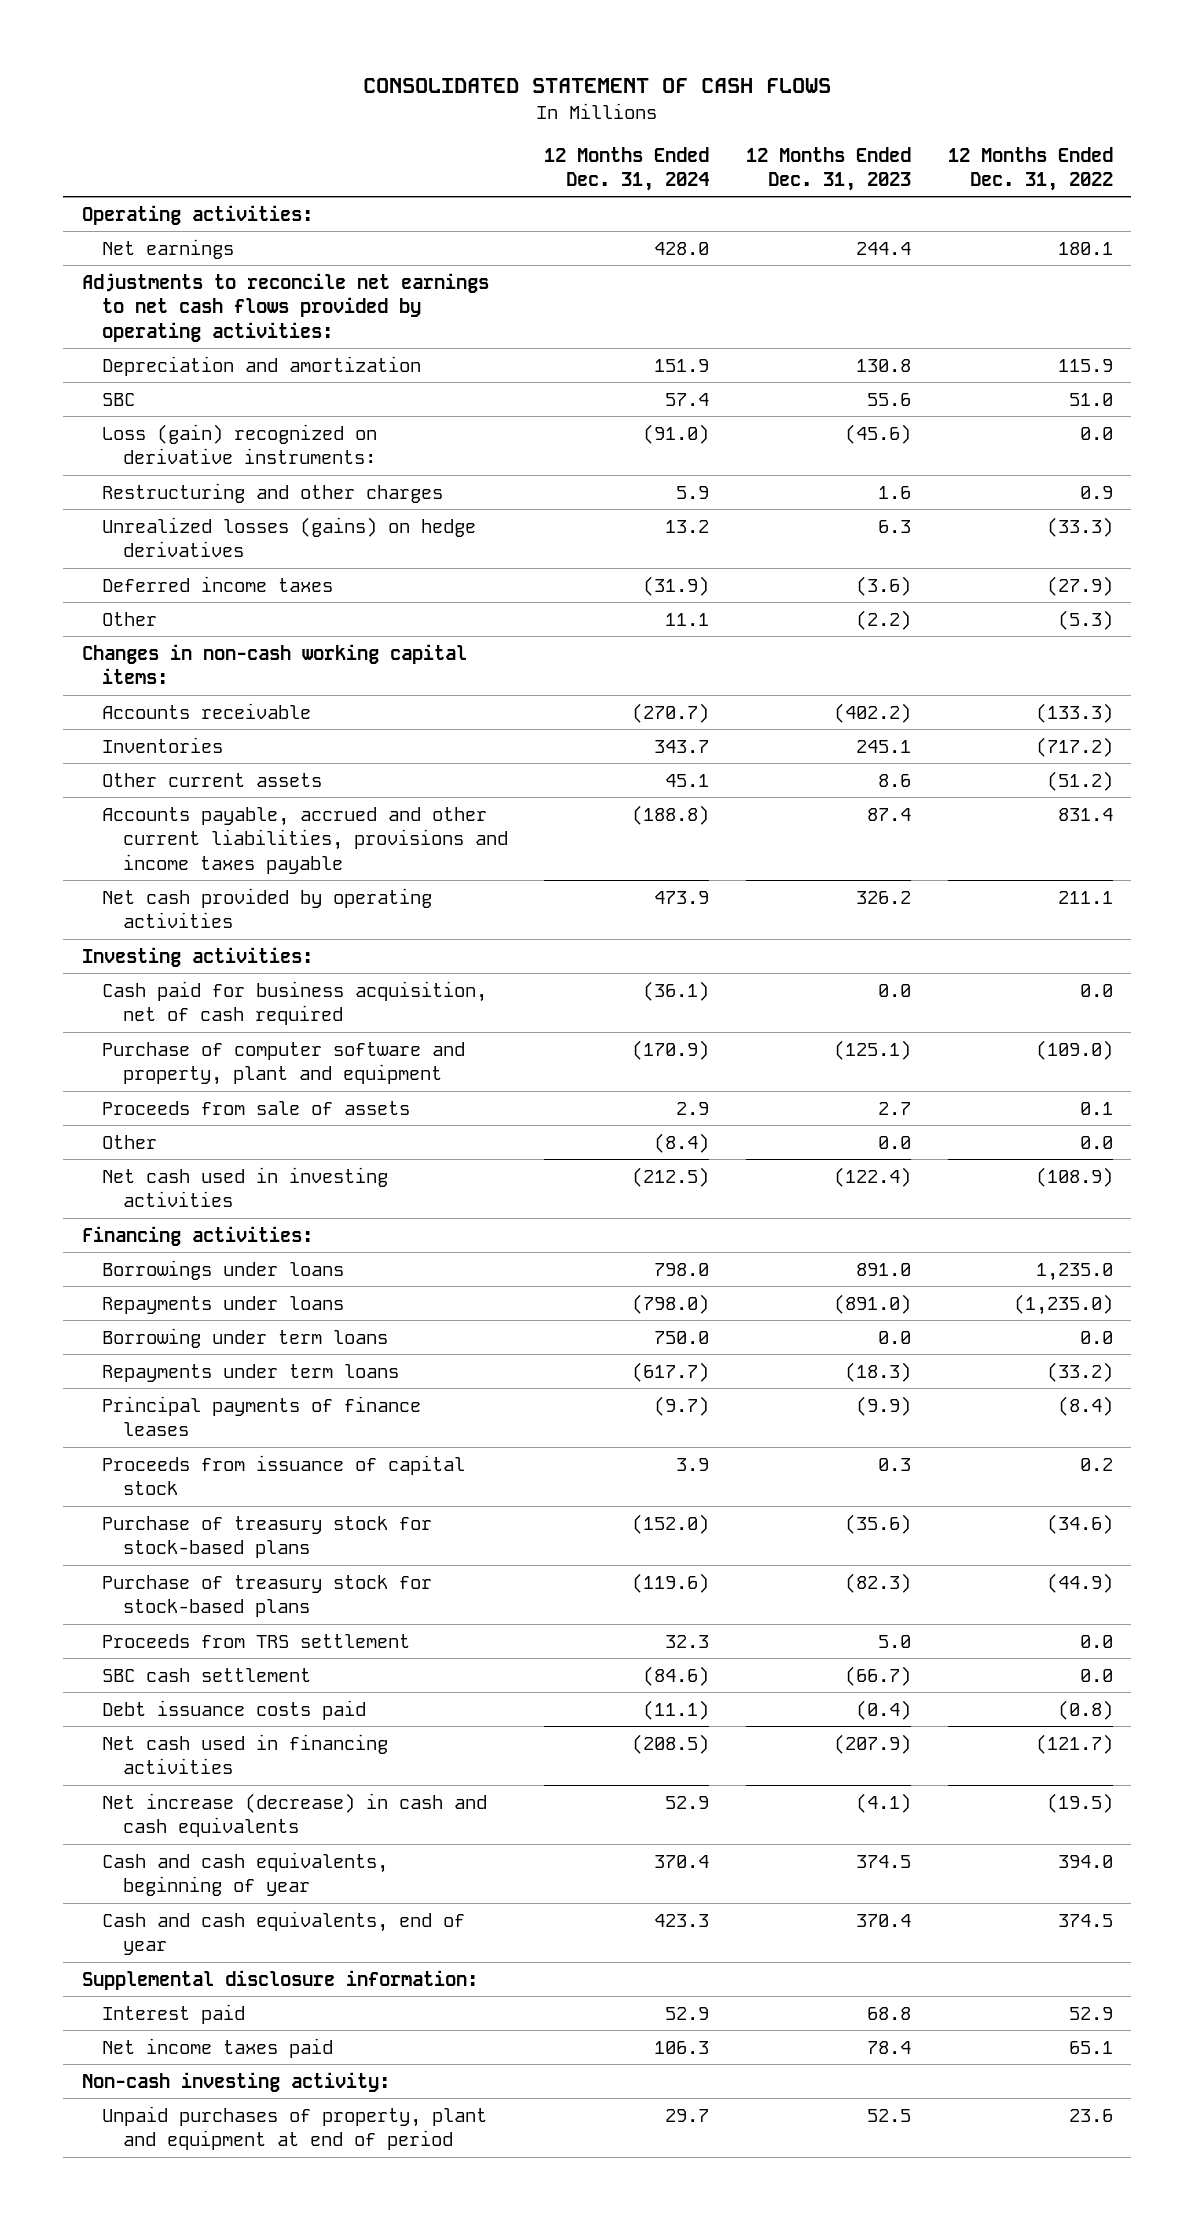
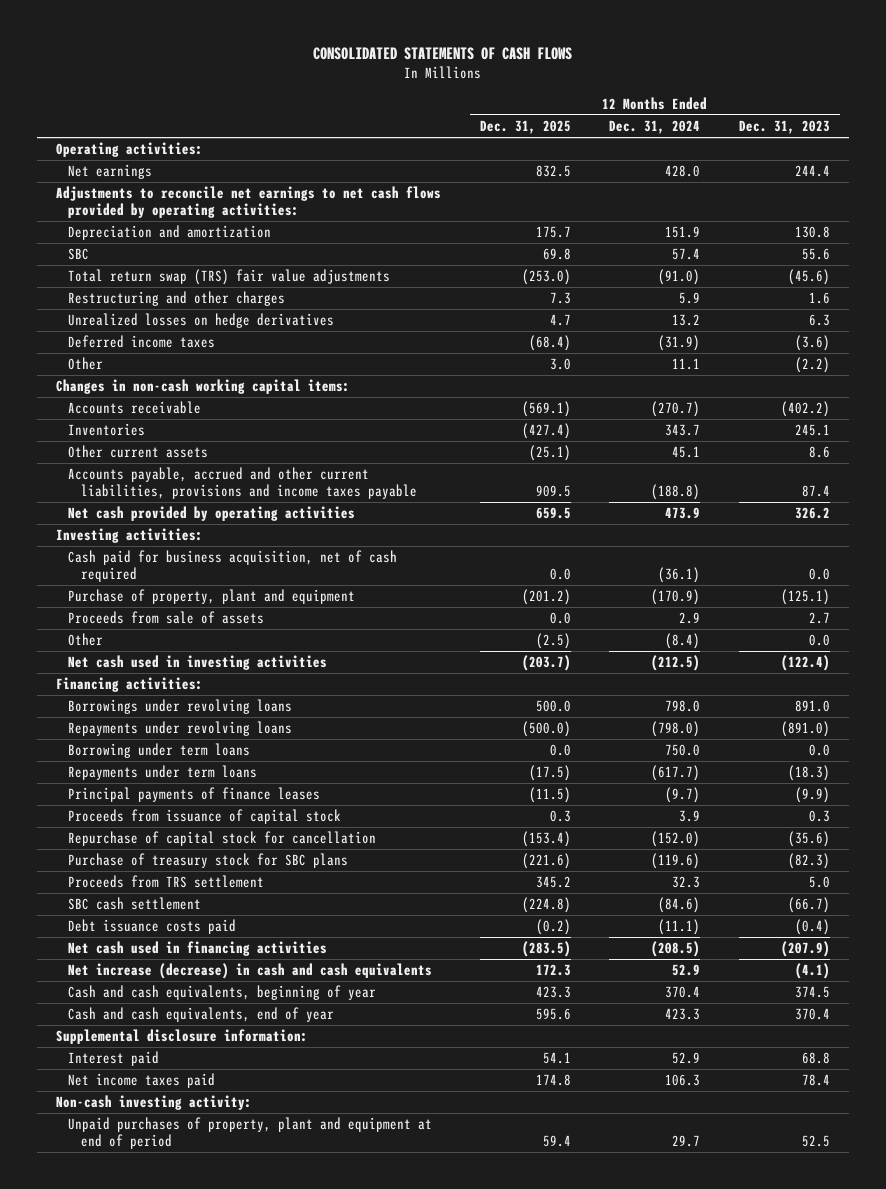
[363,77,832,93] CONSOLIDATED STATEMENT OF CASH FLOWS -> [312,46,572,60] CONSOLIDATED STATEMENTS OF CASH FLOWS
[947,146,1113,192] 12 Months Ended Dec. 31, 2022 -> none
none -> [479,119,571,134] Dec. 31, 2025
[102,423,378,465] Loss (gain) recognized on derivative instruments: -> [68,269,391,286] Total return swap (TRS) fair value adjustments
[102,516,477,558] Unrealized losses (gains) on hedge derivatives -> [68,313,335,329] Unrealized losses on hedge derivatives
[102,1041,466,1086] Purchase of computer software and property, plant and equipment -> [68,589,356,605] Purchase of property, plant and equipment
[102,1259,345,1280] Borrowings under loans -> [68,699,293,715] Borrowings under revolving loans
[102,1295,345,1314] Repayments under loans -> [68,721,293,737] Repayments under revolving loans
[102,1515,433,1559] Purchase of treasury stock for stock-based plans -> [68,831,377,847] Repurchase of capital stock for cancellation
[102,1574,433,1618] Purchase of treasury stock for stock-based plans -> [68,853,349,869] Purchase of treasury stock for SBC plans

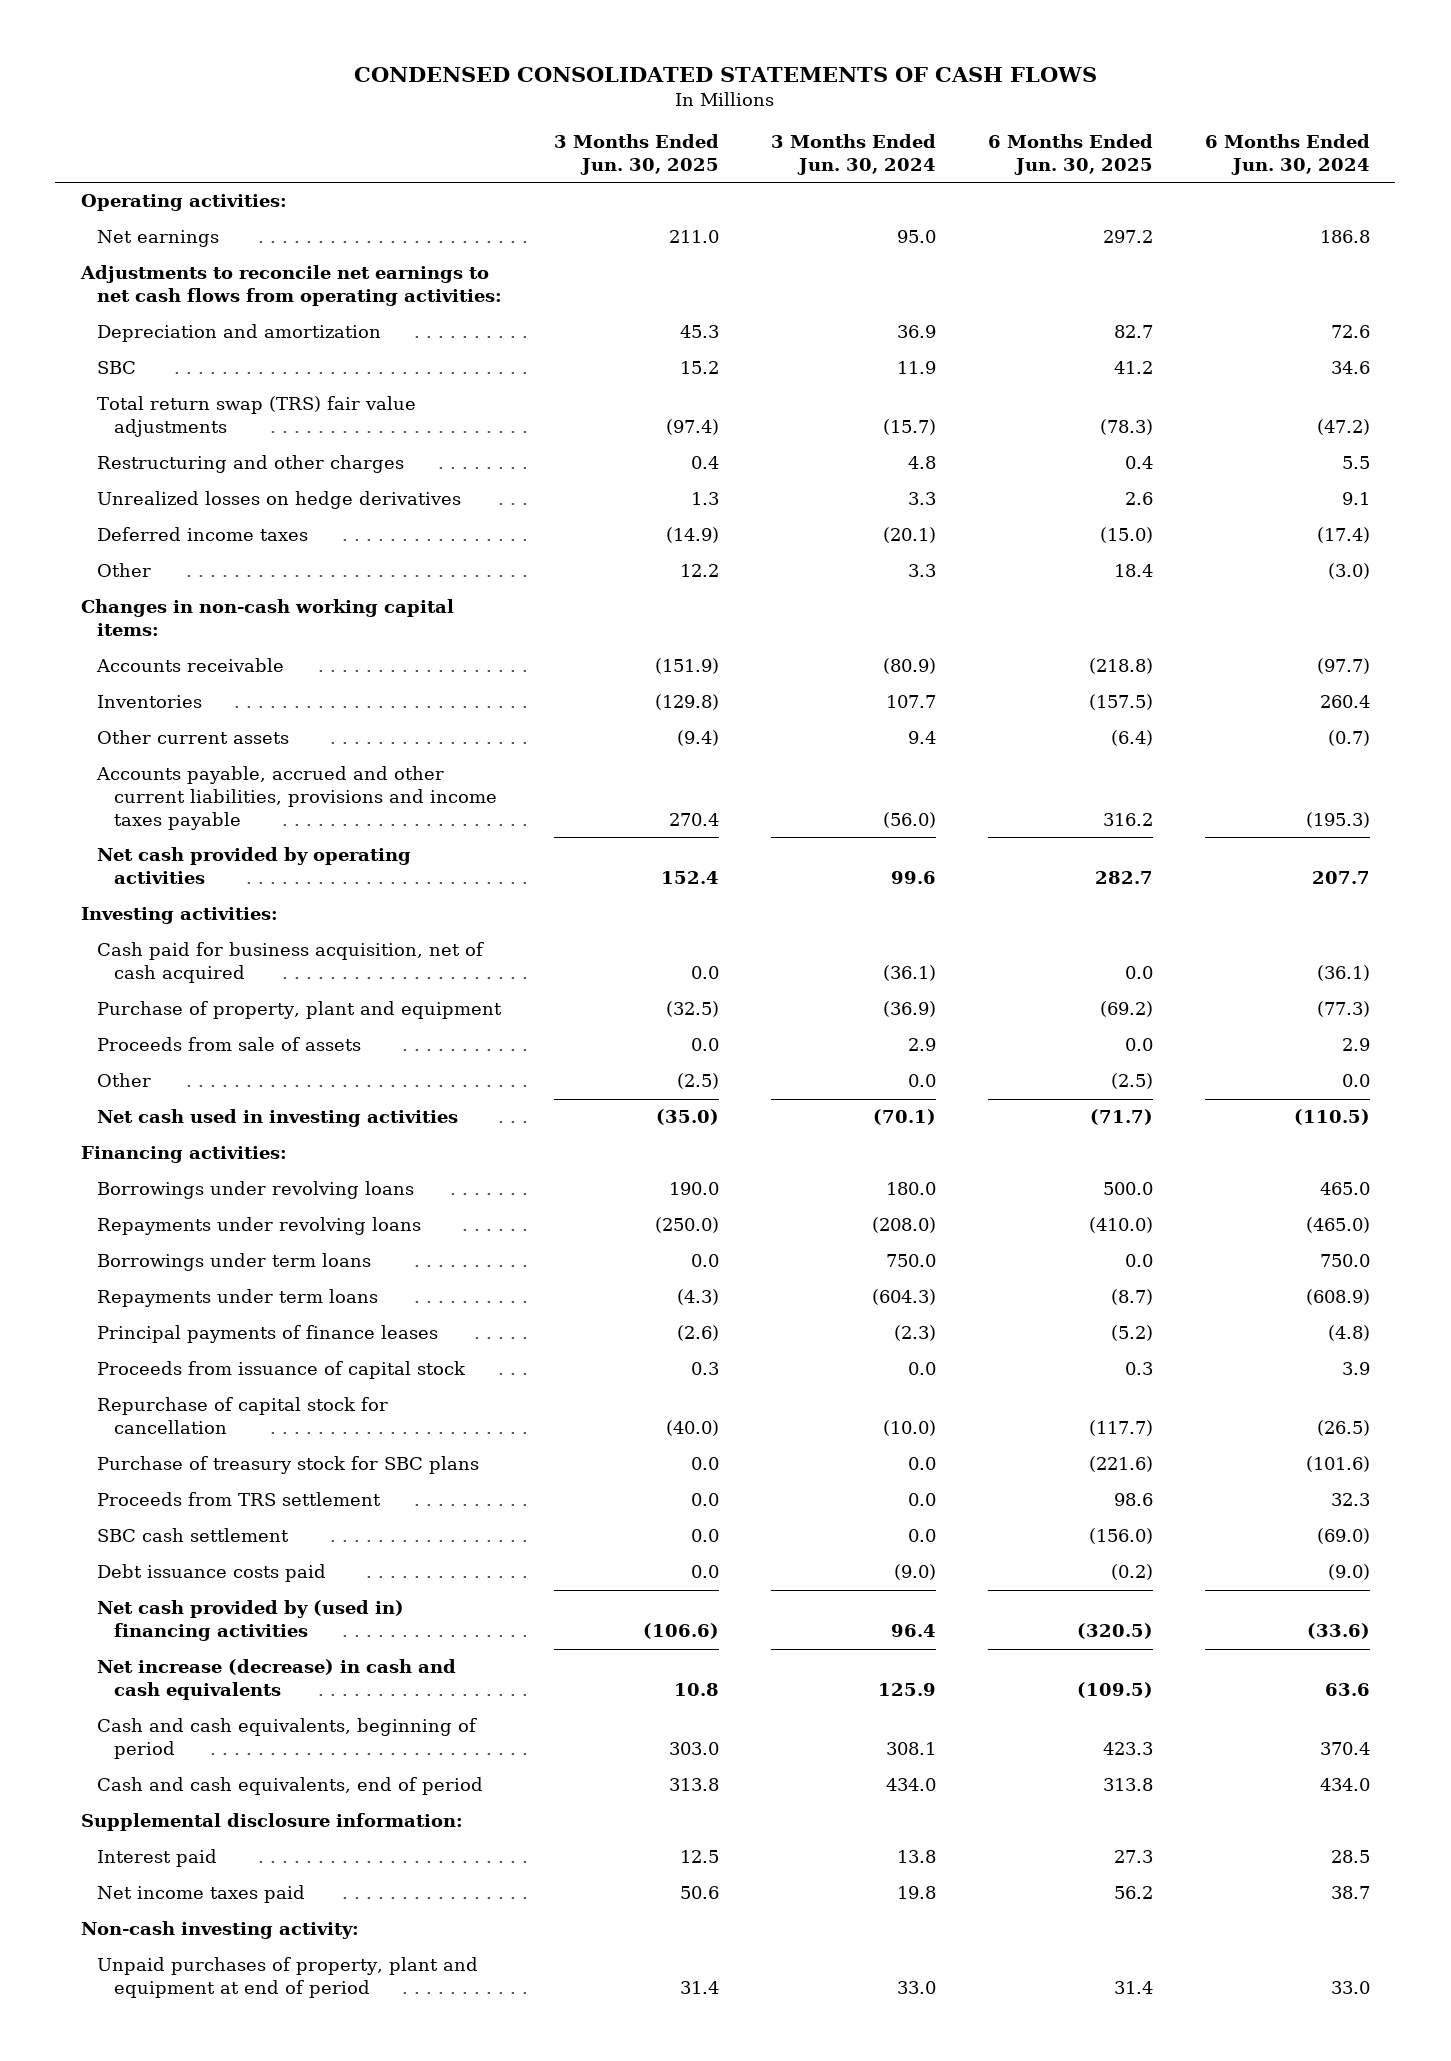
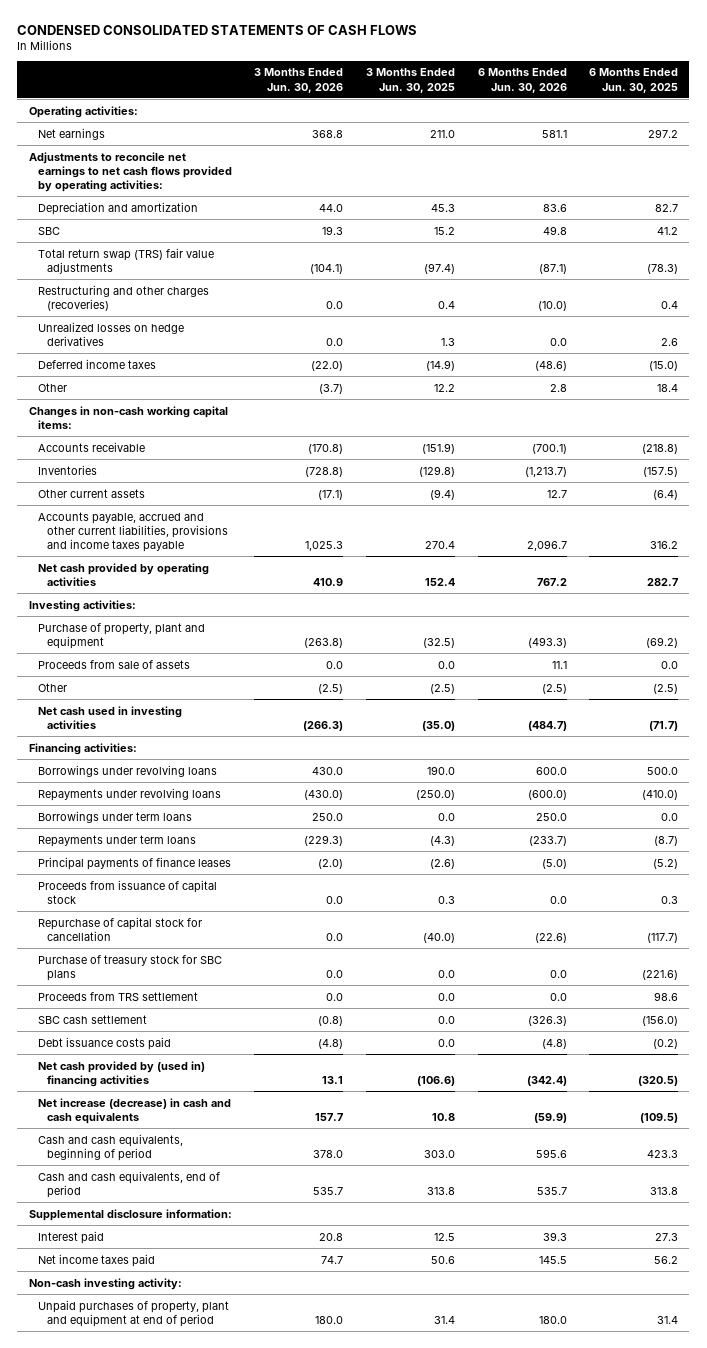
[770,134,936,176] 3 Months Ended Jun. 30, 2024 -> none
[1204,134,1370,176] 6 Months Ended Jun. 30, 2024 -> none
none -> [254,68,344,93] 3 Months Ended Jun. 30, 2026
none -> [477,68,567,93] 6 Months Ended Jun. 30, 2026
[79,265,503,307] Adjustments to reconcile net earnings to net cash flows from operating activities: -> [28,151,232,193] Adjustments to reconcile net earnings to net cash flows provided by operating activities:
[97,455,405,474] Restructuring and other charges -> [37,284,209,311] Restructuring and other charges (recoveries)
[97,942,485,984] Cash paid for business acquisition, net of cash acquired -> none

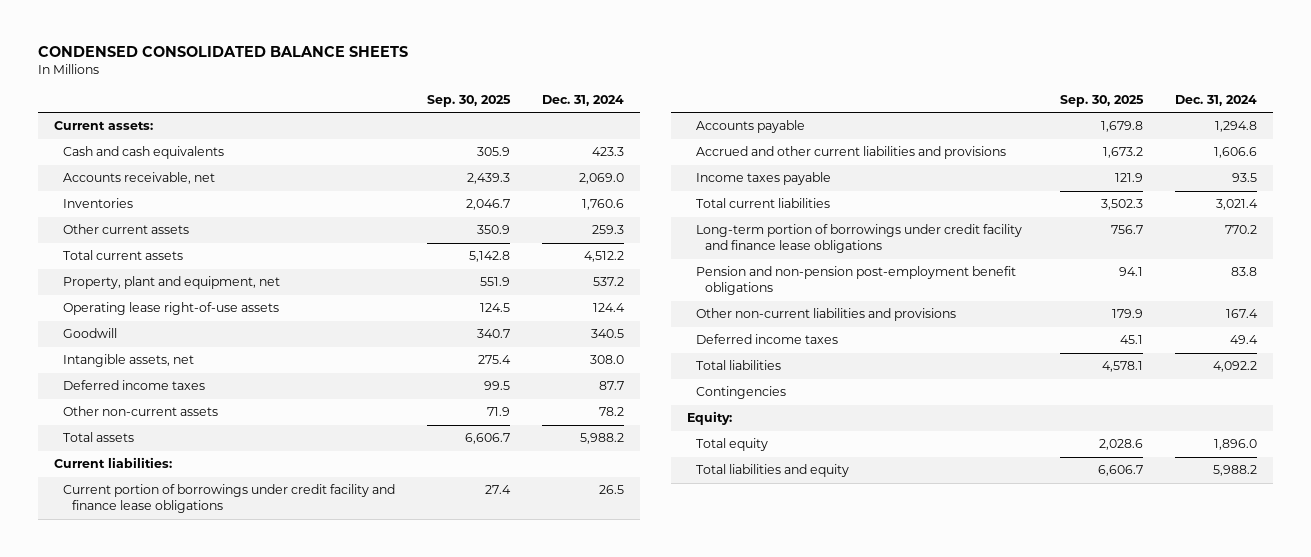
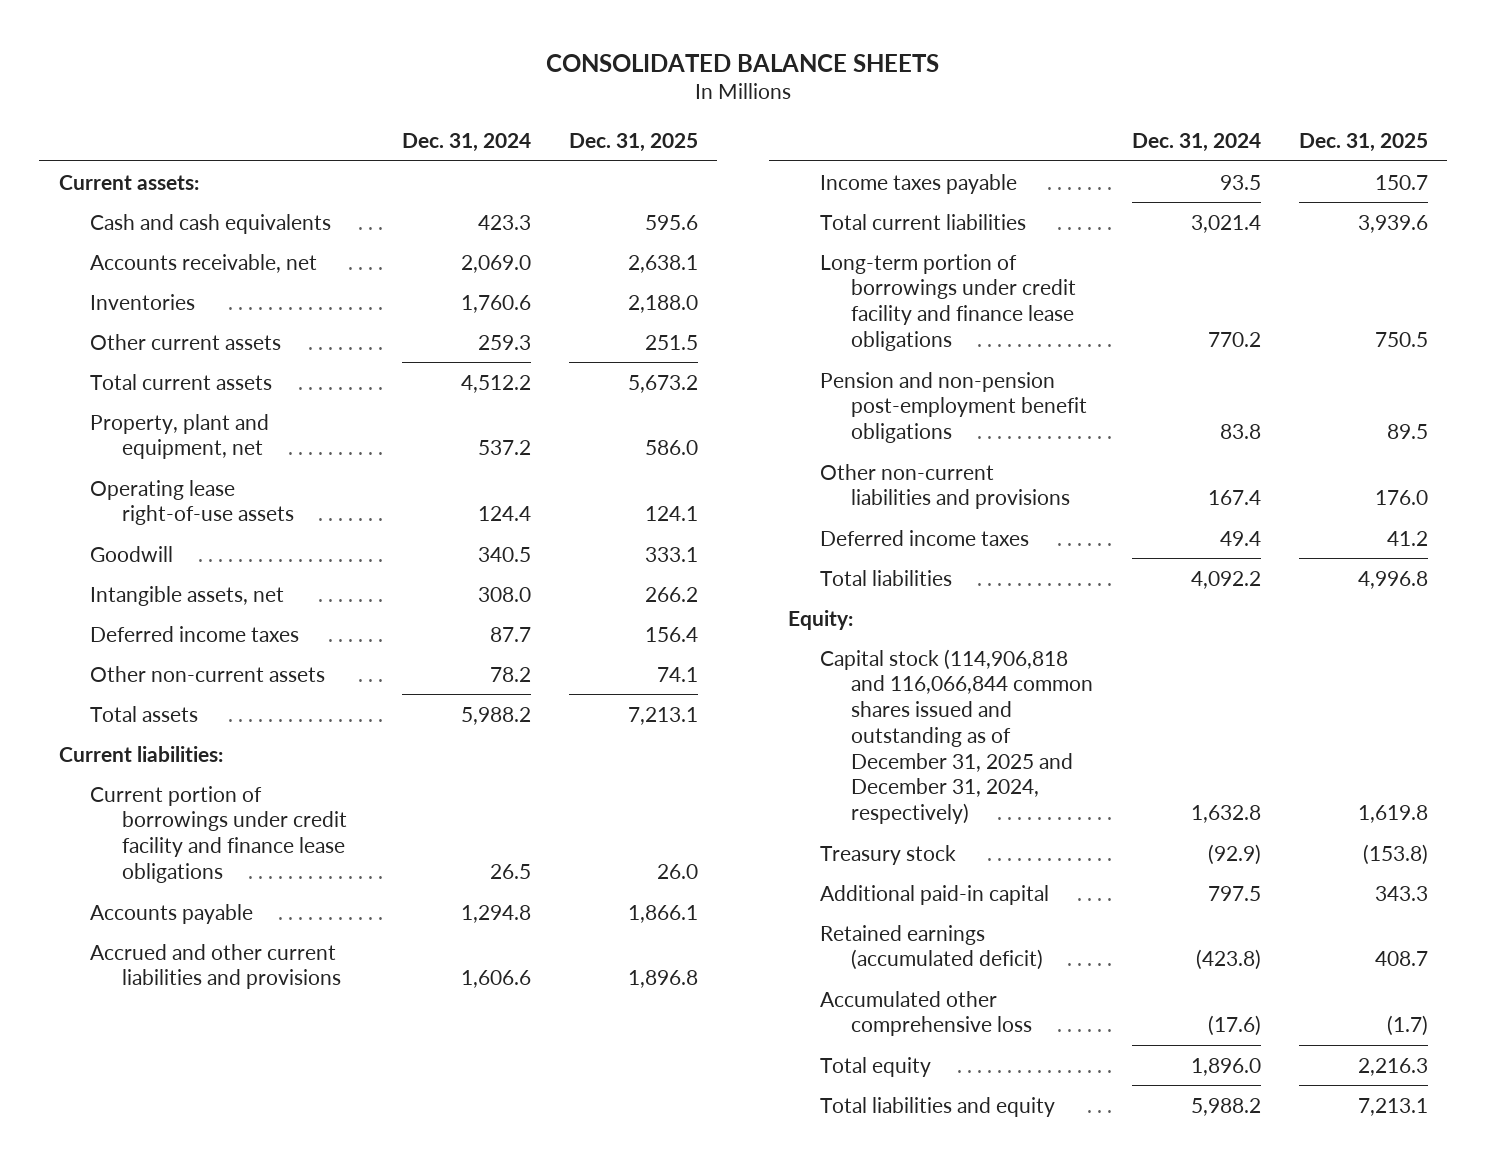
[37,46,408,58] CONDENSED CONSOLIDATED BALANCE SHEETS -> [546,53,940,72] CONSOLIDATED BALANCE SHEETS
[427,94,512,107] Sep. 30, 2025 -> none
none -> [569,132,699,152] Dec. 31, 2025
[696,386,787,400] Contingencies -> none
none -> [819,648,1094,825] Capital stock (114,906,818 and 116,066,844 common shares issued and outstanding as of December 31, 2025 and December 31, 2024, respectively)
none -> [819,844,956,865] Treasury stock
none -> [819,884,1049,905] Additional paid-in capital
none -> [819,924,1044,971] Retained earnings (accumulated deficit)
none -> [819,990,1033,1037] Accumulated other comprehensive loss

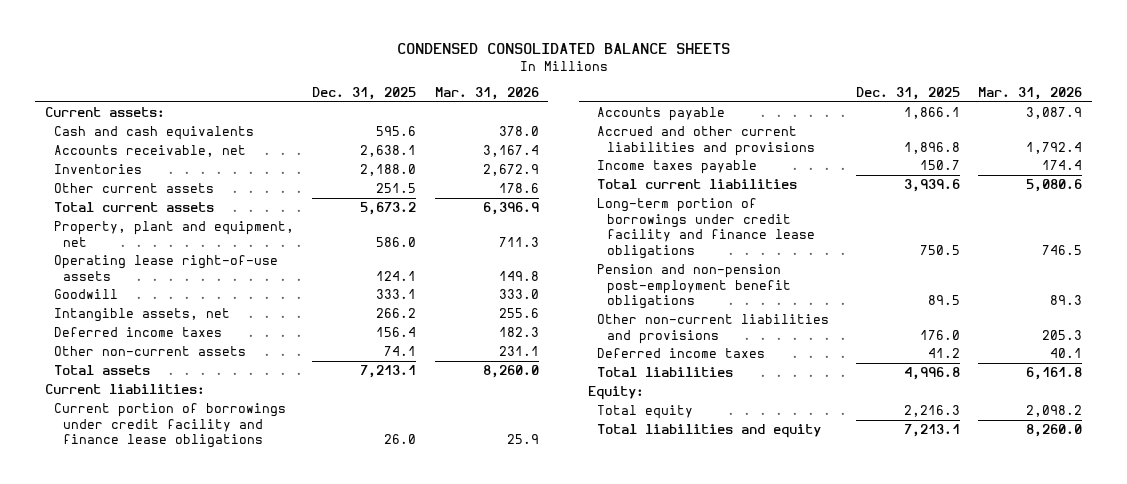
[546,53,940,72] CONSOLIDATED BALANCE SHEETS -> [396,43,730,55] CONDENSED CONSOLIDATED BALANCE SHEETS
[401,132,531,152] Dec. 31, 2024 -> none
none -> [434,87,539,101] Mar. 31, 2026
[819,648,1094,825] Capital stock (114,906,818 and 116,066,844 common shares issued and outstanding as of December 31, 2025 and December 31, 2024, respectively) -> none
[819,844,956,865] Treasury stock -> none
[819,884,1049,905] Additional paid-in capital -> none
[819,924,1044,971] Retained earnings (accumulated deficit) -> none
[819,990,1033,1037] Accumulated other comprehensive loss -> none

